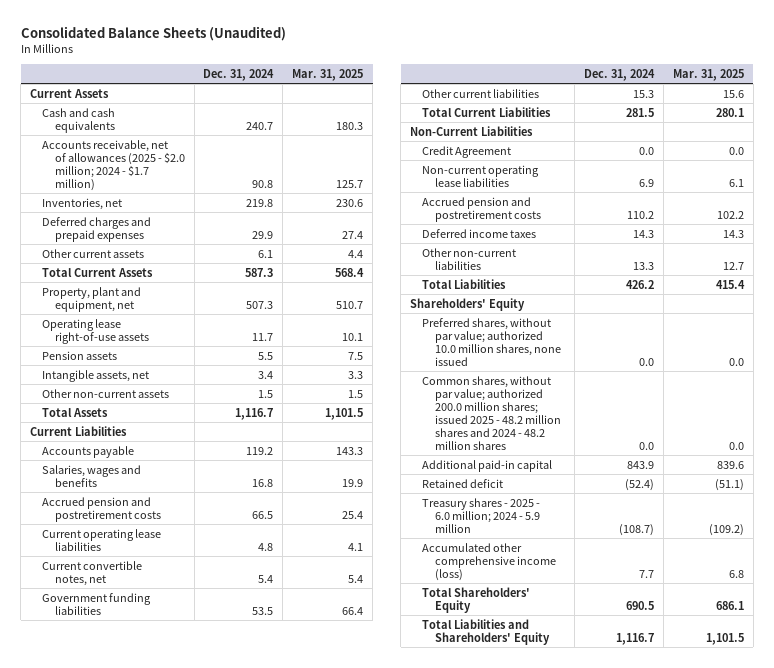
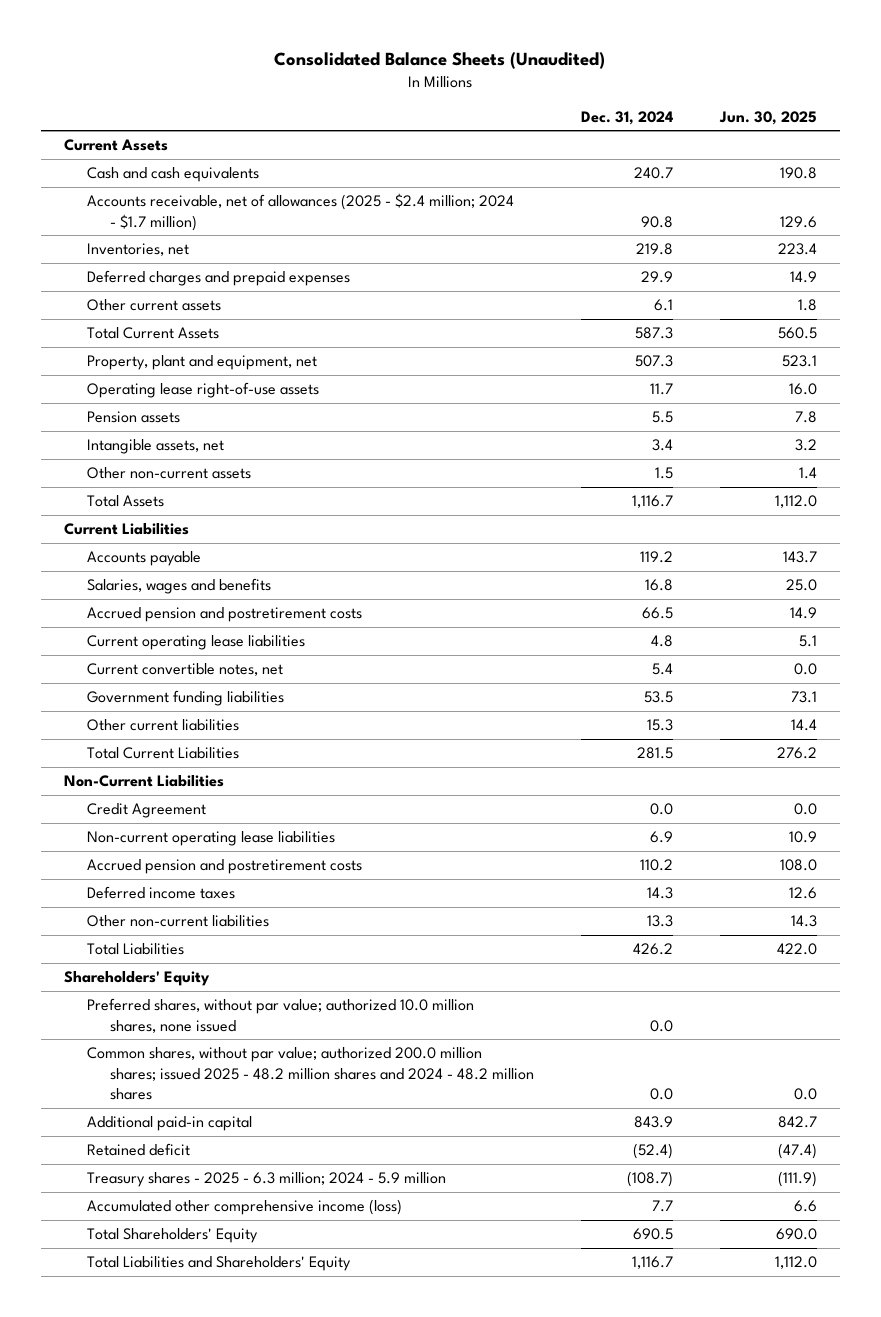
[292,68,364,81] Mar. 31, 2025 -> none
none -> [718,110,817,125] Jun. 30, 2025
[42,139,185,191] Accounts receivable, net of allowances (2025 - $2.0 million; 2024 - $1.7 million) -> [86,193,514,231] Accounts receivable, net of allowances (2025 - $2.4 million; 2024 - $1.7 million)
[422,497,541,533] Treasury shares - 2025 - 6.0 million; 2024 - 5.9 million -> [86,1172,446,1188] Treasury shares - 2025 - 6.3 million; 2024 - 5.9 million

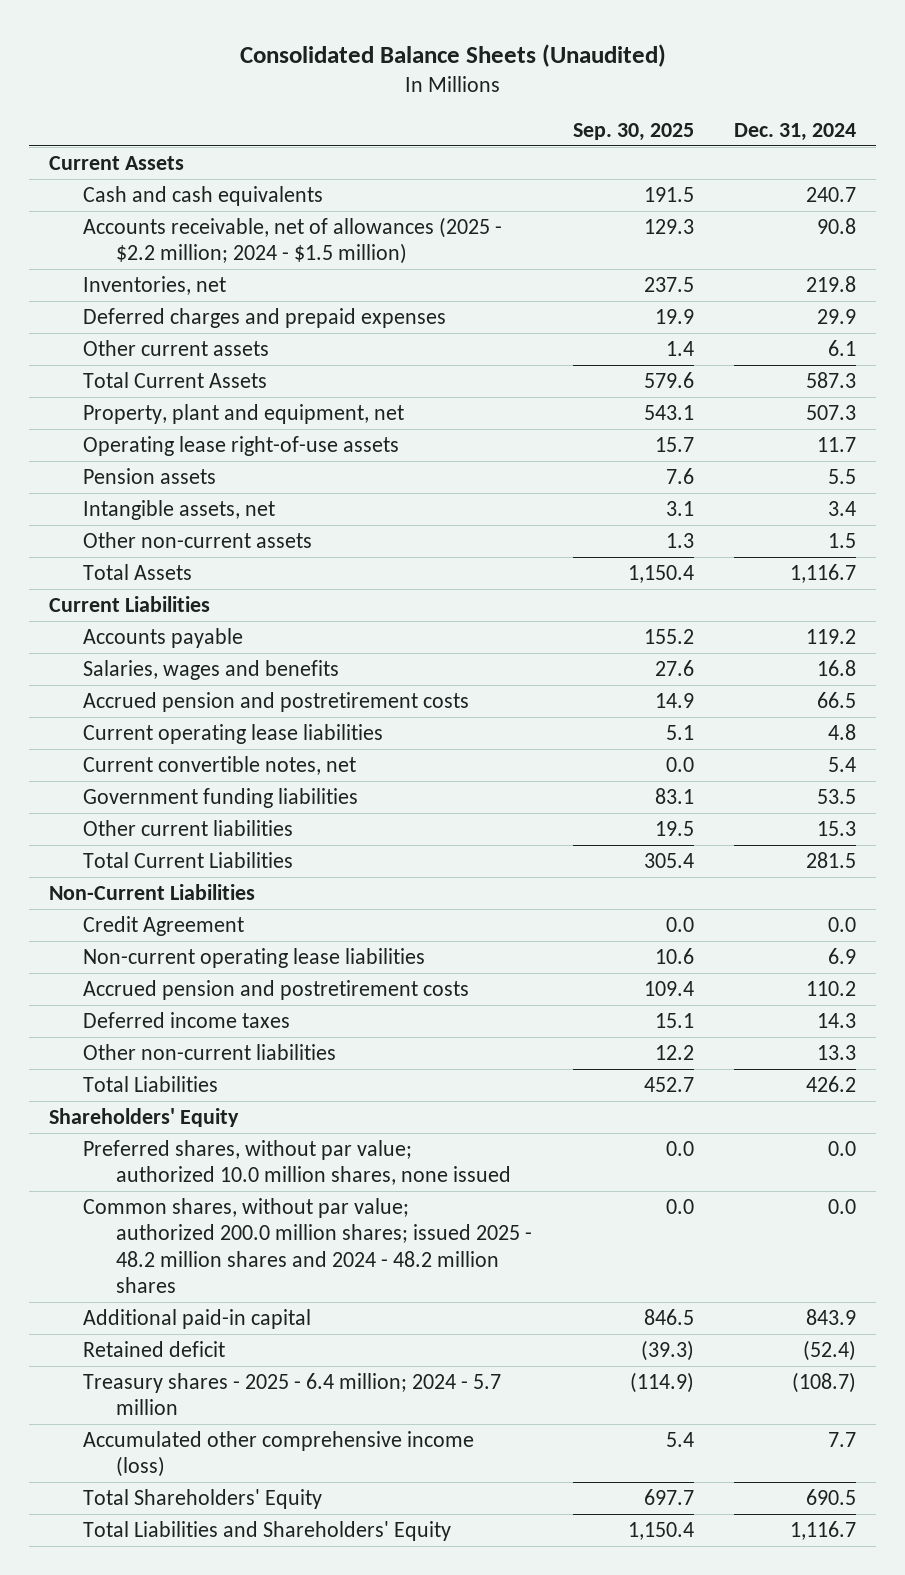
[718,110,817,125] Jun. 30, 2025 -> none
none -> [572,122,694,141] Sep. 30, 2025
[86,193,514,231] Accounts receivable, net of allowances (2025 - $2.4 million; 2024 - $1.7 million) -> [82,217,502,265] Accounts receivable, net of allowances (2025 - $2.2 million; 2024 - $1.5 million)
[86,1172,446,1188] Treasury shares - 2025 - 6.3 million; 2024 - 5.9 million -> [82,1373,501,1416] Treasury shares - 2025 - 6.4 million; 2024 - 5.7 million

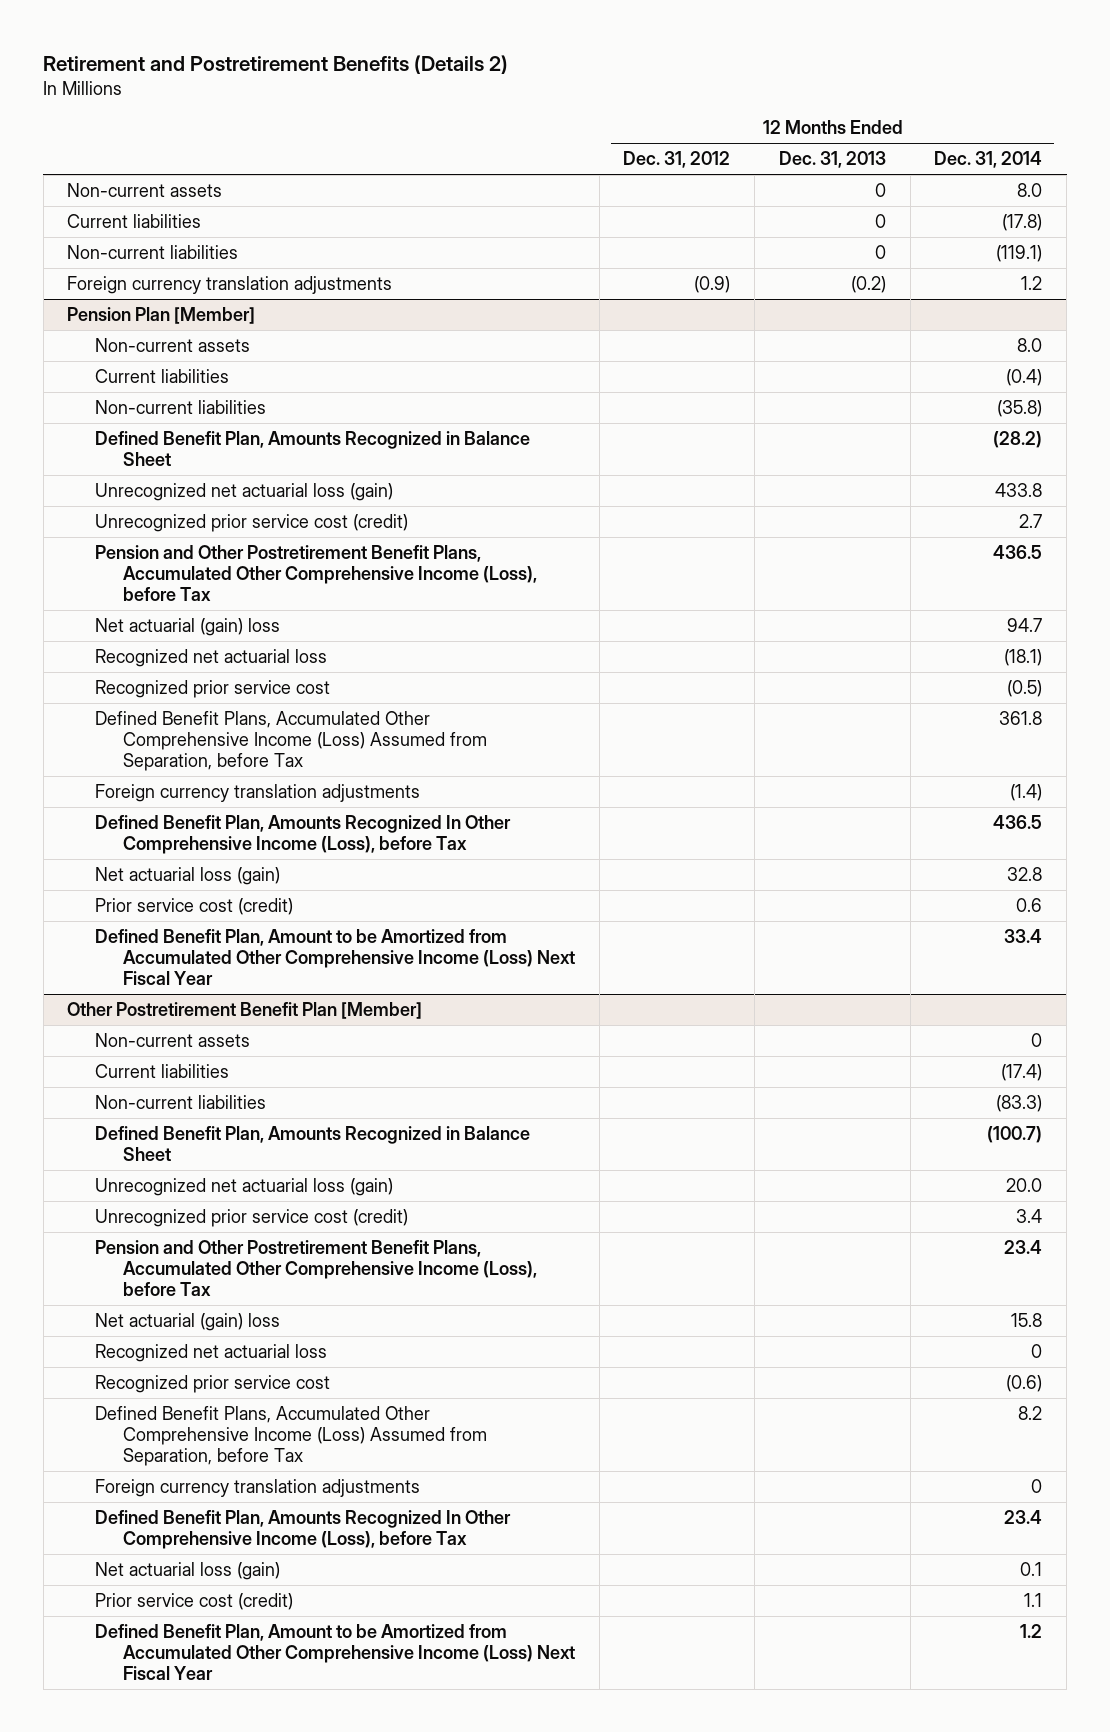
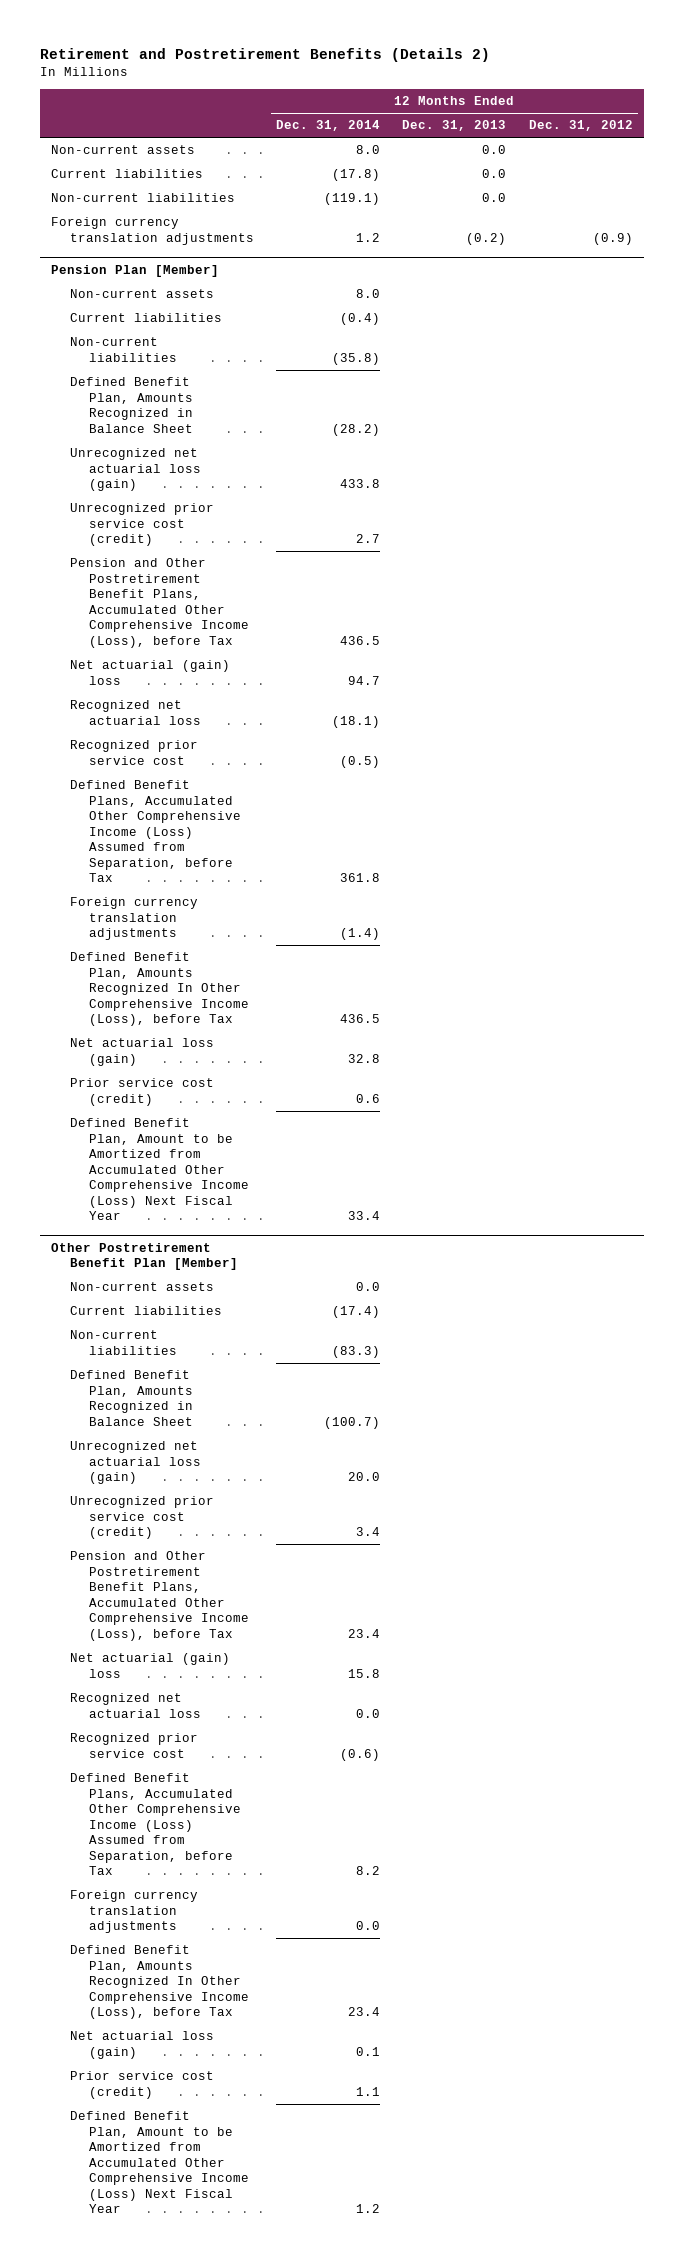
[874,182,886,197] 0 -> [482,145,507,155] 0.0
[874,213,886,228] 0 -> [482,169,507,179] 0.0
[874,244,886,259] 0 -> [482,193,507,203] 0.0
[1031,1032,1043,1047] 0 -> [356,1282,381,1292] 0.0
[1031,1343,1043,1358] 0 -> [356,1708,381,1718] 0.0
[1031,1478,1043,1493] 0 -> [356,1921,381,1931] 0.0

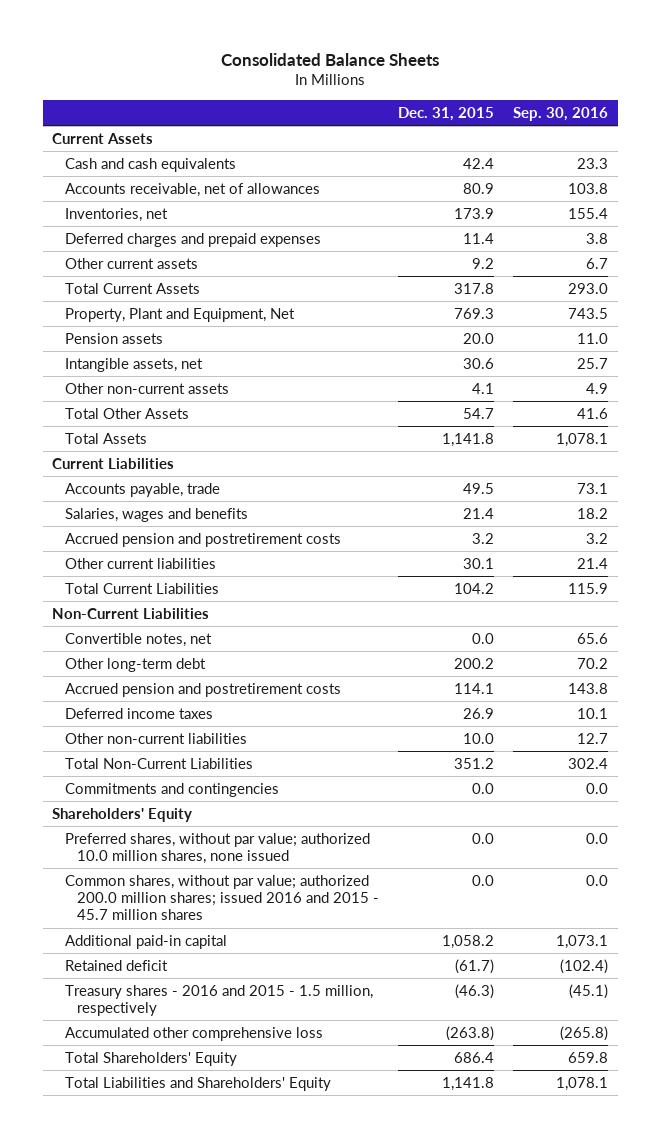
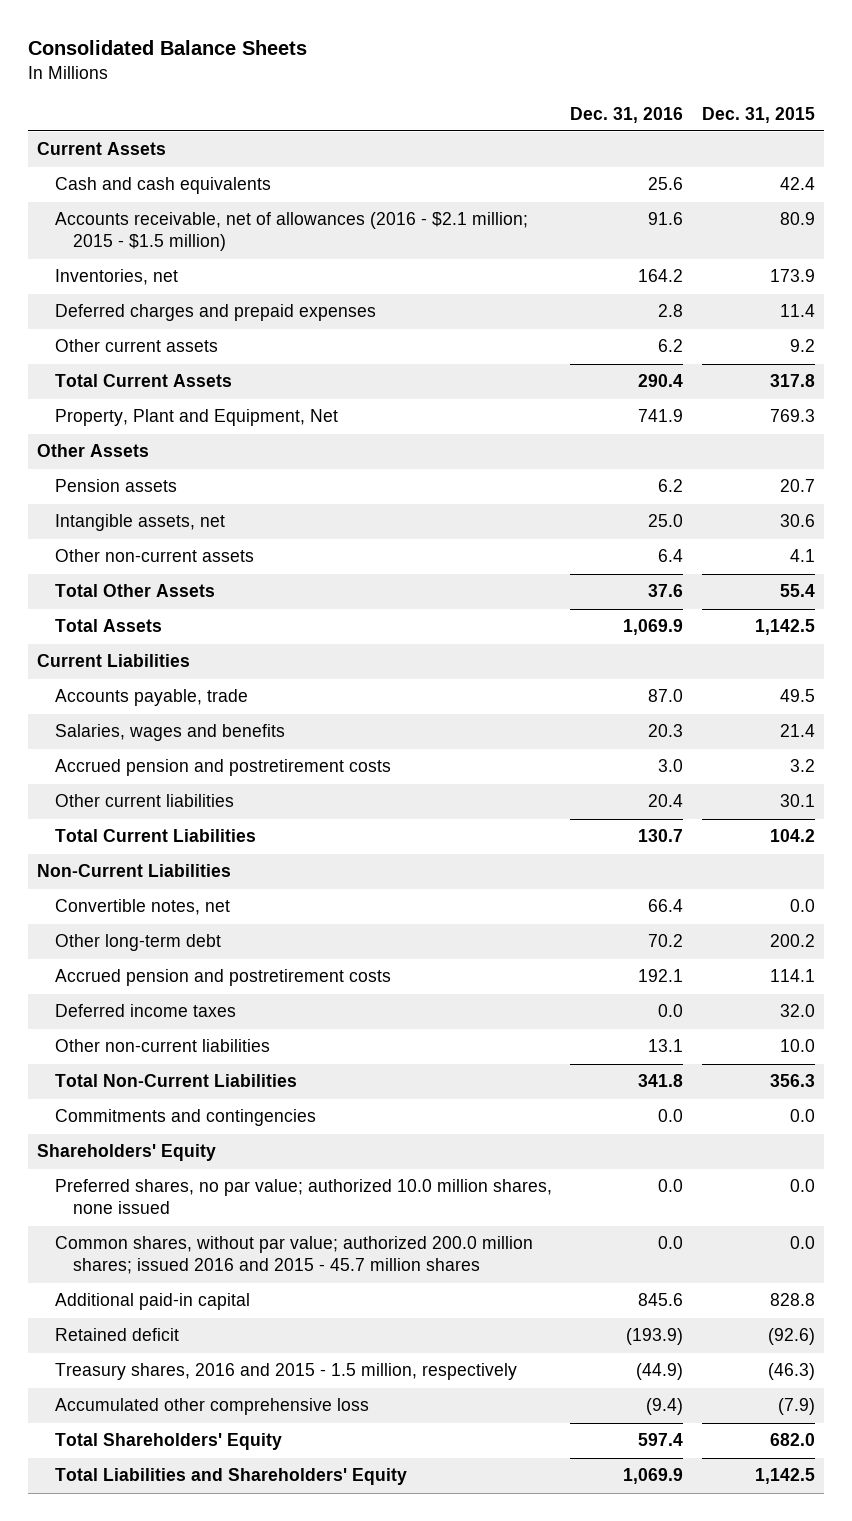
[513,106,609,121] Sep. 30, 2016 -> none
none -> [570,106,684,123] Dec. 31, 2016
[64,182,320,197] Accounts receivable, net of allowances -> [55,212,529,252] Accounts receivable, net of allowances (2016 - $2.1 million; 2015 - $1.5 million)
none -> [37,444,150,458] Other Assets
[463,332,495,344] 20.0 -> [779,479,815,493] 20.7
[463,407,495,419] 54.7 -> [779,584,815,598] 55.4
[442,432,495,447] 1,141.8 -> [754,619,815,636] 1,142.5
[463,707,495,719] 26.9 -> [779,1004,815,1018] 32.0
[454,757,495,769] 351.2 -> [769,1074,815,1088] 356.3
[64,832,370,865] Preferred shares, without par value; authorized 10.0 million shares, none issued -> [55,1179,553,1215] Preferred shares, no par value; authorized 10.0 million shares, none issued
[442,934,495,949] 1,058.2 -> [769,1293,815,1307] 828.8
[455,958,495,974] (61.7) -> [767,1328,815,1346] (92.6)
[64,984,373,1017] Treasury shares - 2016 and 2015 - 1.5 million, respectively -> [55,1363,518,1381] Treasury shares, 2016 and 2015 - 1.5 million, respectively
[446,1025,495,1041] (263.8) -> [777,1398,815,1416] (7.9)
[454,1051,495,1063] 686.4 -> [769,1433,815,1447] 682.0
[442,1076,495,1091] 1,141.8 -> [754,1468,815,1485] 1,142.5

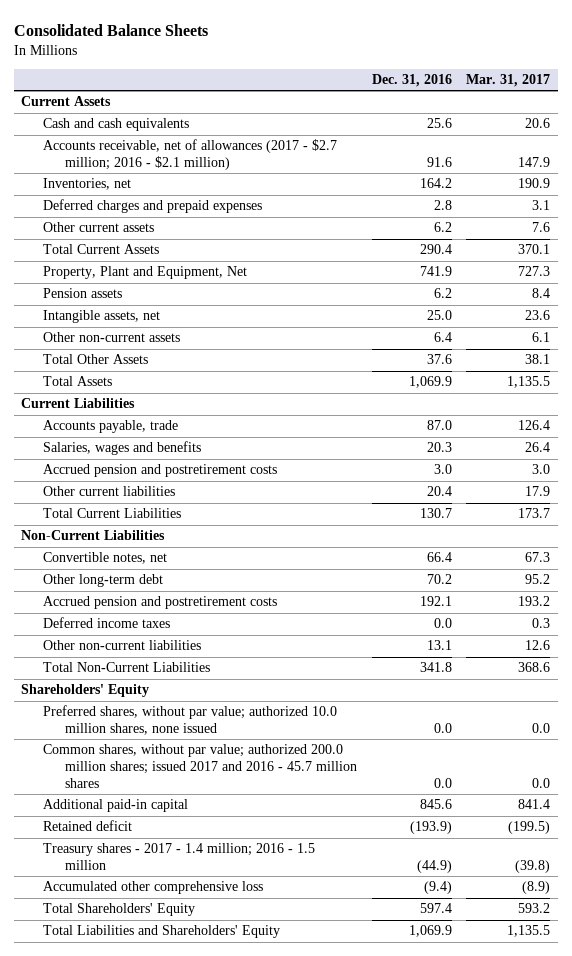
[701,106,815,123] Dec. 31, 2015 -> none
none -> [466,74,551,88] Mar. 31, 2017
[55,212,529,252] Accounts receivable, net of allowances (2016 - $2.1 million; 2015 - $1.5 million) -> [43,139,338,170] Accounts receivable, net of allowances (2017 - $2.7 million; 2016 - $2.1 million)
[37,444,150,458] Other Assets -> none
[55,1109,317,1127] Commitments and contingencies -> none
[55,1179,553,1215] Preferred shares, no par value; authorized 10.0 million shares, none issued -> [43,705,338,735] Preferred shares, without par value; authorized 10.0 million shares, none issued
[55,1236,534,1275] Common shares, without par value; authorized 200.0 million shares; issued 2016 and 2015 - 45.7 million shares -> [43,744,358,788] Common shares, without par value; authorized 200.0 million shares; issued 2017 and 2016 - 45.7 million shares
[55,1363,518,1381] Treasury shares, 2016 and 2015 - 1.5 million, respectively -> [43,843,316,870] Treasury shares - 2017 - 1.4 million; 2016 - 1.5 million

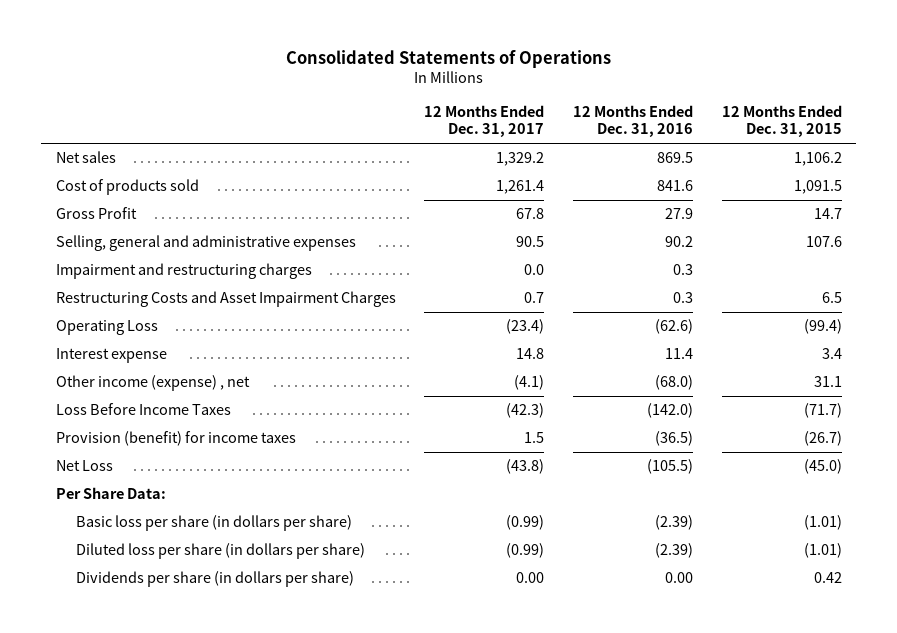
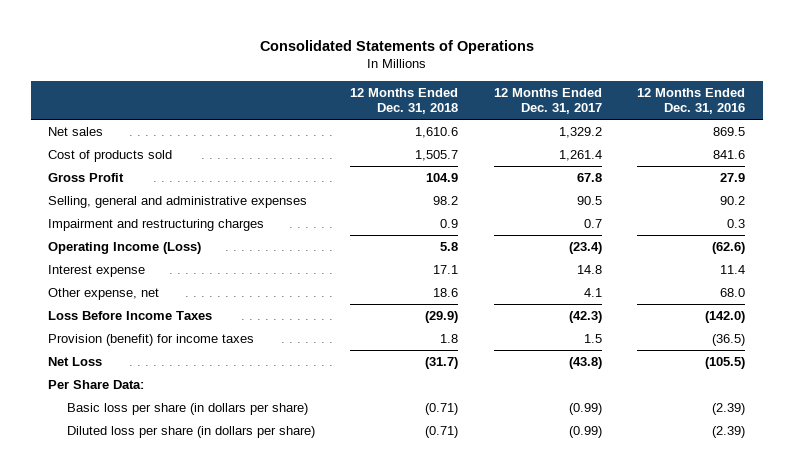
[721,104,842,138] 12 Months Ended Dec. 31, 2015 -> none
none -> [350,87,459,115] 12 Months Ended Dec. 31, 2018
[55,291,396,308] Restructuring Costs and Asset Impairment Charges -> none
[524,264,545,276] 0.0 -> [583,218,602,228] 0.7
[55,320,158,336] Operating Loss -> [48,241,202,254] Operating Income (Loss)
[55,375,250,392] Other income (expense) , net -> [48,287,160,300] Other expense, net
[514,375,545,391] (4.1) -> [583,287,602,297] 4.1
[655,375,694,391] (68.0) -> [719,287,745,297] 68.0
[75,571,354,588] Dividends per share (in dollars per share) -> none

